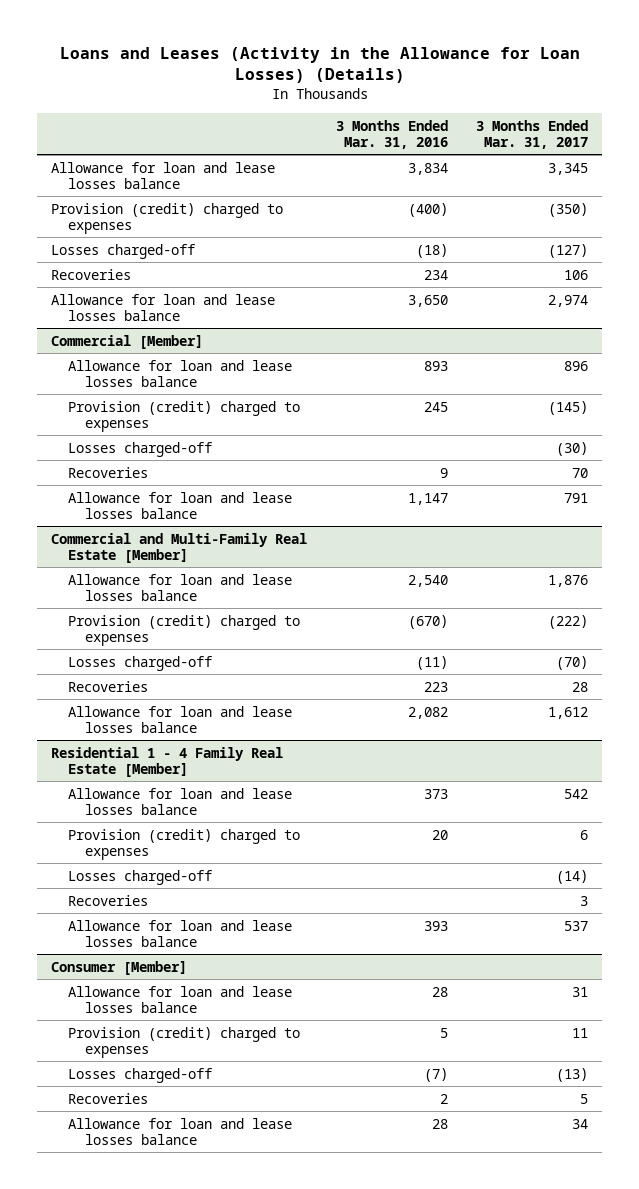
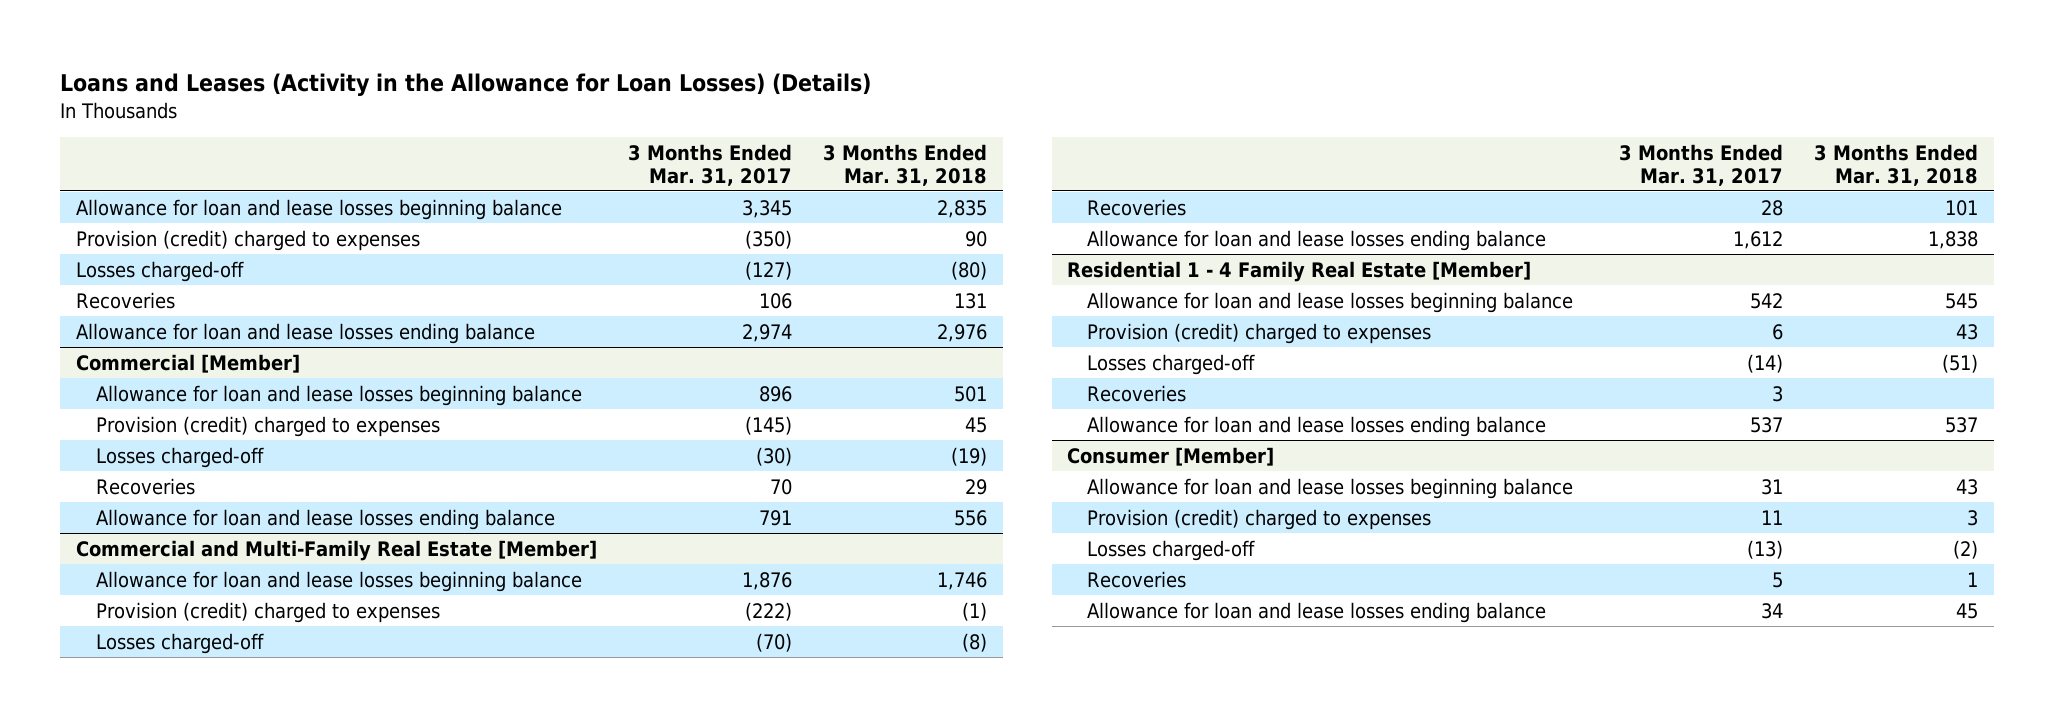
[335,119,448,149] 3 Months Ended Mar. 31, 2016 -> none
none -> [823,143,988,186] 3 Months Ended Mar. 31, 2018
[51,161,276,189] Allowance for loan and lease losses balance -> [75,198,562,220] Allowance for loan and lease losses beginning balance
[51,293,276,321] Allowance for loan and lease losses balance -> [75,322,535,344] Allowance for loan and lease losses ending balance
[67,359,292,387] Allowance for loan and lease losses balance -> [95,384,582,406] Allowance for loan and lease losses beginning balance
[67,491,292,519] Allowance for loan and lease losses balance -> [95,508,555,530] Allowance for loan and lease losses ending balance
[67,573,292,601] Allowance for loan and lease losses balance -> [95,570,582,592] Allowance for loan and lease losses beginning balance
[67,705,292,733] Allowance for loan and lease losses balance -> [1087,229,1547,251] Allowance for loan and lease losses ending balance
[67,787,292,815] Allowance for loan and lease losses balance -> [1087,291,1574,313] Allowance for loan and lease losses beginning balance
[67,919,292,947] Allowance for loan and lease losses balance -> [1087,415,1547,437] Allowance for loan and lease losses ending balance
[67,985,292,1013] Allowance for loan and lease losses balance -> [1087,477,1574,499] Allowance for loan and lease losses beginning balance
[67,1117,292,1145] Allowance for loan and lease losses balance -> [1087,601,1547,623] Allowance for loan and lease losses ending balance

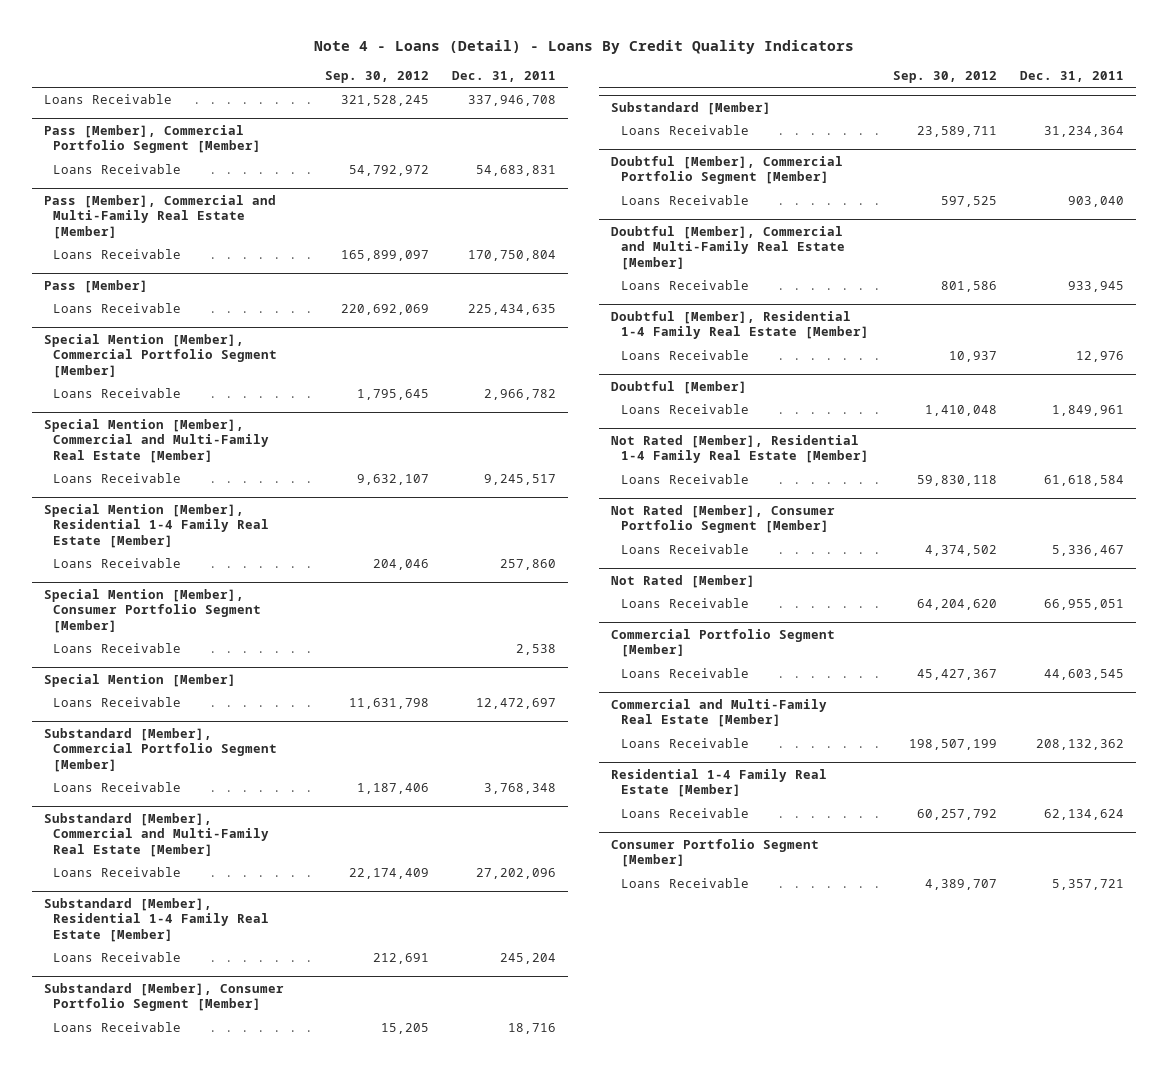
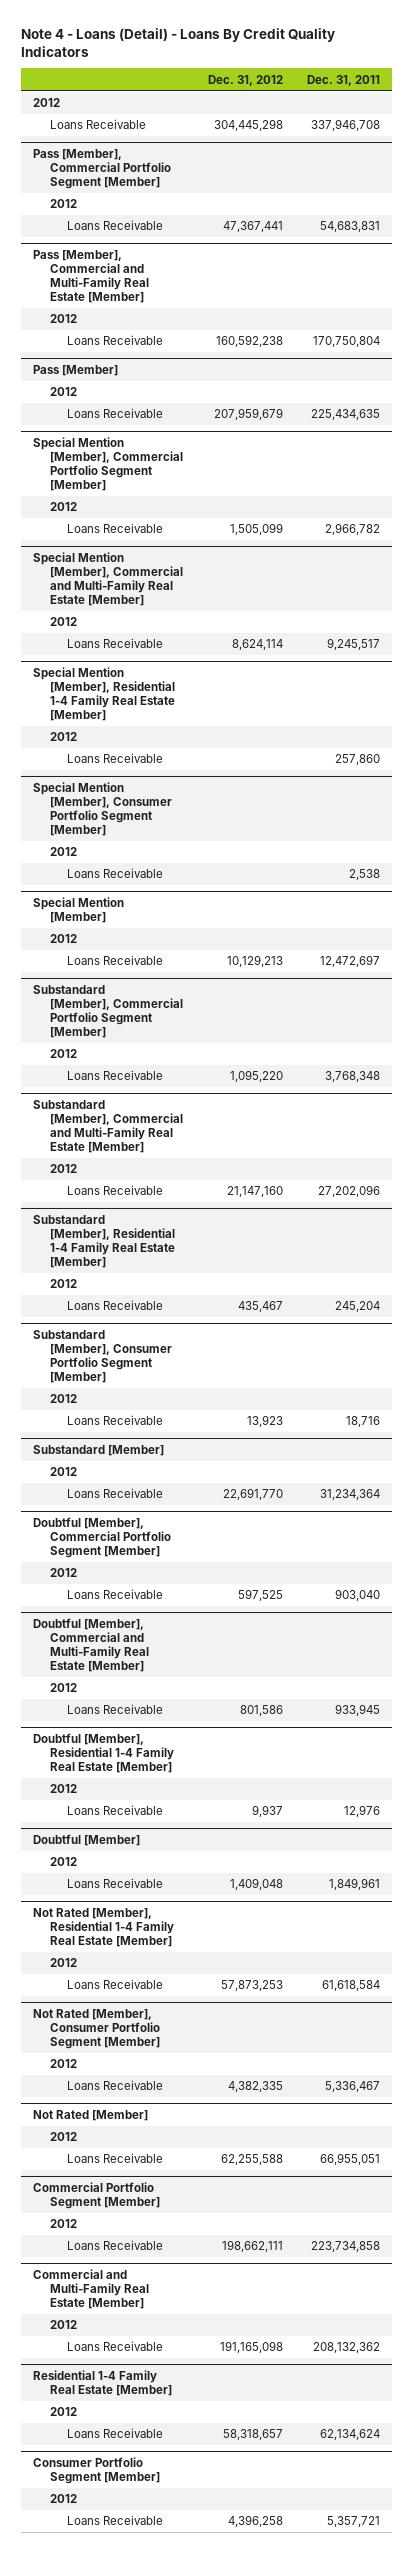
[324,71,429,84] Sep. 30, 2012 -> none
none -> [207,74,283,86] Dec. 31, 2012
none -> [33,98,61,108] 2012
none -> [50,199,78,209] 2012
none -> [50,314,78,324] 2012
none -> [50,387,78,397] 2012
none -> [50,502,78,512] 2012
none -> [50,617,78,627] 2012
none -> [50,732,78,742] 2012
none -> [50,847,78,857] 2012
none -> [50,934,78,944] 2012
none -> [50,1049,78,1059] 2012
none -> [50,1164,78,1174] 2012
none -> [50,1279,78,1289] 2012
none -> [50,1394,78,1404] 2012
none -> [50,1467,78,1477] 2012
none -> [50,1568,78,1578] 2012
none -> [50,1683,78,1693] 2012
none -> [50,1784,78,1794] 2012
none -> [50,1857,78,1867] 2012
none -> [50,1958,78,1968] 2012
none -> [50,2059,78,2069] 2012
none -> [50,2132,78,2142] 2012
none -> [50,2219,78,2229] 2012
[1044,669,1125,681] 44,603,545 -> [311,2241,381,2253] 223,734,858
none -> [50,2320,78,2330] 2012
none -> [50,2407,78,2417] 2012
none -> [50,2494,78,2504] 2012

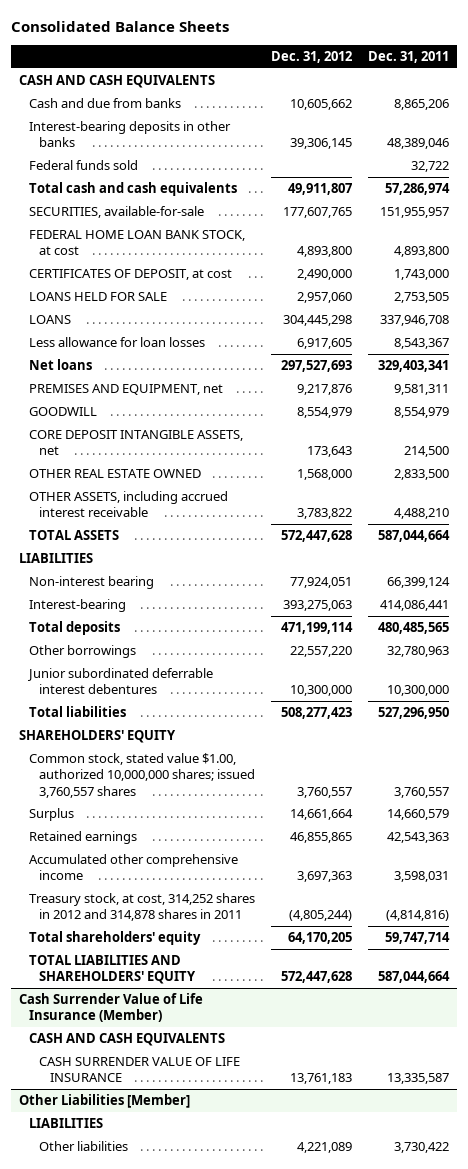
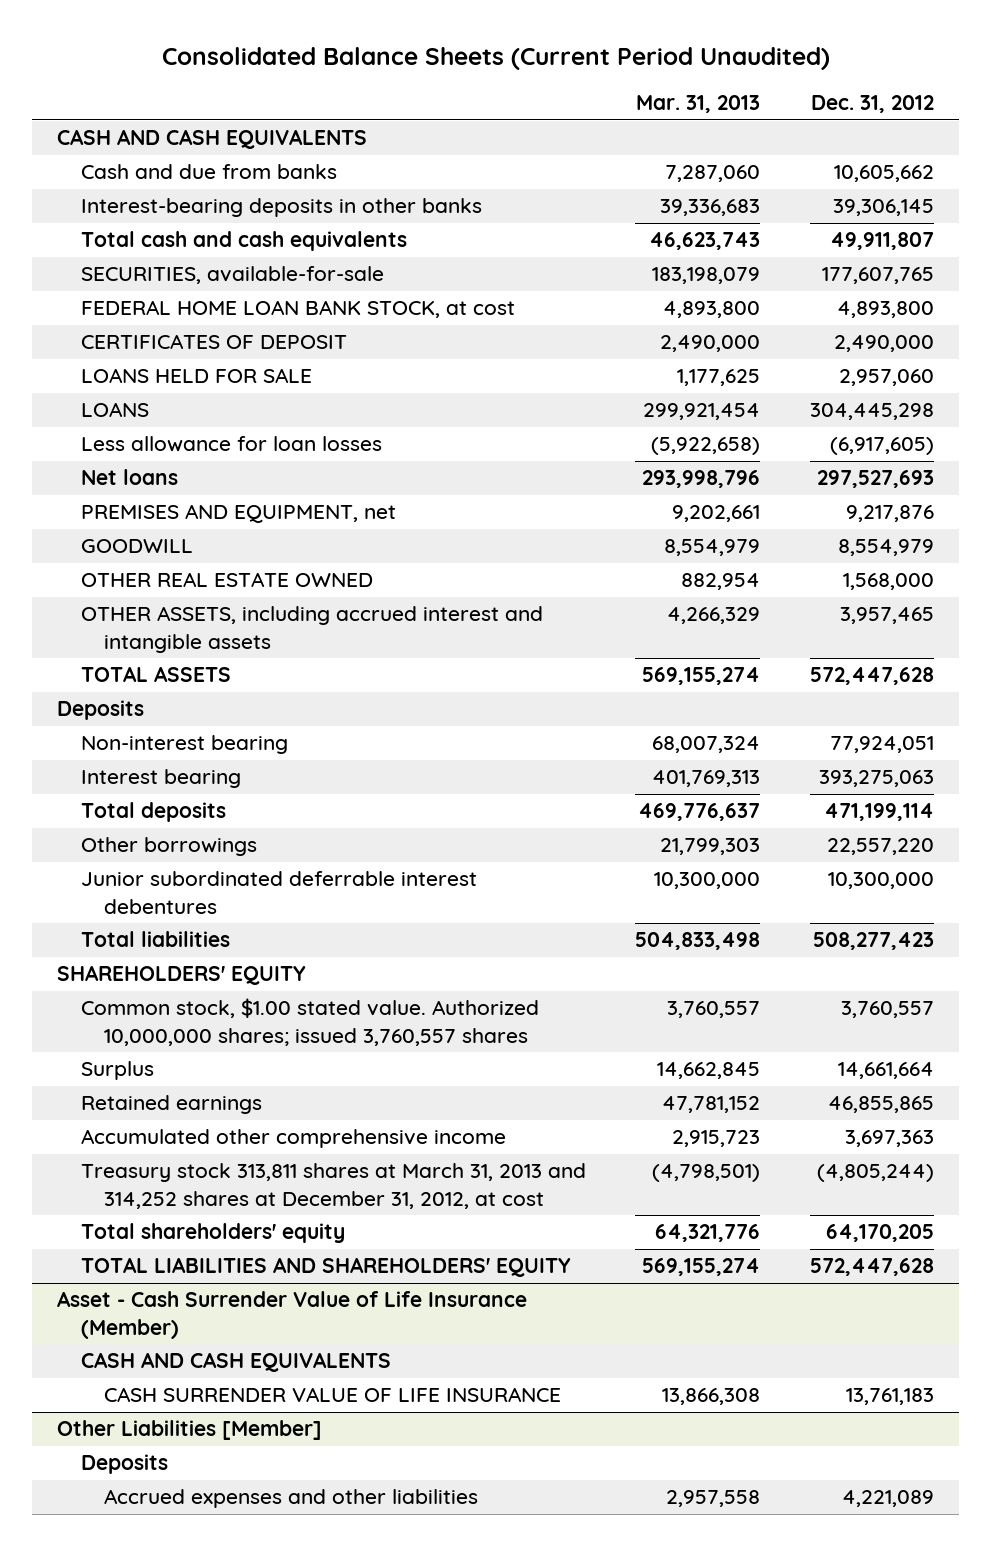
[11,20,230,32] Consolidated Balance Sheets -> [161,46,830,70] Consolidated Balance Sheets (Current Period Unaudited)
[368,50,450,63] Dec. 31, 2011 -> none
none -> [636,95,761,114] Mar. 31, 2013
[29,160,139,171] Federal funds sold -> none
[29,269,233,281] CERTIFICATES OF DEPOSIT, at cost -> [80,334,347,350] CERTIFICATES OF DEPOSIT
[297,338,353,350] 6,917,605 -> [830,437,935,456] (6,917,605)
[29,430,244,456] CORE DEPOSIT INTANGIBLE ASSETS, net -> none
[29,491,229,518] OTHER ASSETS, including accrued interest receivable -> [80,606,543,653] OTHER ASSETS, including accrued interest and intangible assets
[297,508,353,520] 3,783,822 -> [840,607,935,625] 3,957,465
[19,553,94,564] LIABILITIES -> none
none -> [56,700,144,721] Deposits
[29,599,127,613] Interest-bearing -> [80,769,241,789] Interest bearing
[29,753,256,798] Common stock, stated value $1.00, authorized 10,000,000 shares; issued 3,760,557 shares -> [80,998,539,1046] Common stock, $1.00 stated value. Authorized 10,000,000 shares; issued 3,760,557 shares
[29,893,256,922] Treasury stock, at cost, 314,252 shares in 2012 and 314,878 shares in 2011 -> [80,1163,586,1209] Treasury stock 313,811 shares at March 31, 2013 and 314,252 shares at December 31, 2012, at cost
[19,993,204,1023] Cash Surrender Value of Life Insurance (Member) -> [56,1291,527,1339] Asset - Cash Surrender Value of Life Insurance (Member)
[29,1118,104,1129] LIABILITIES -> none
none -> [80,1454,168,1475] Deposits
[39,1141,129,1152] Other liabilities -> [104,1489,479,1509] Accrued expenses and other liabilities

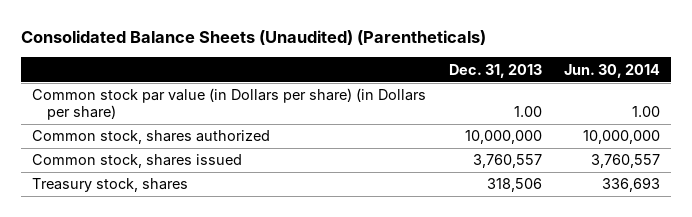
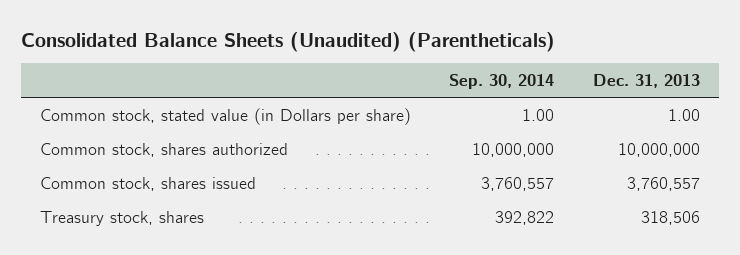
[564,63,661,78] Jun. 30, 2014 -> none
none -> [449,74,555,90] Sep. 30, 2014
[32,88,427,121] Common stock par value (in Dollars per share) (in Dollars per share) -> [39,107,411,125] Common stock, stated value (in Dollars per share)

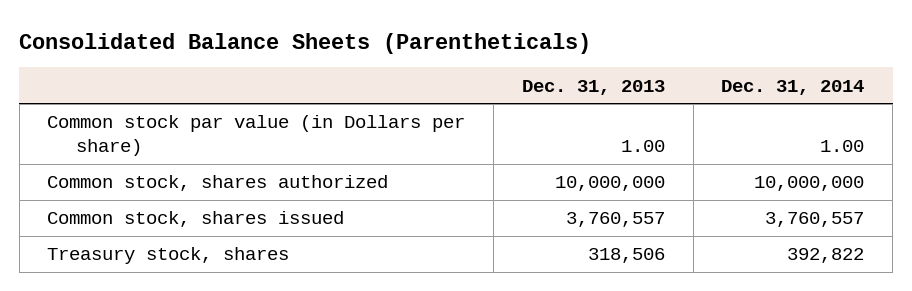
[20,31,555,52] Consolidated Balance Sheets (Unaudited) (Parentheticals) -> [19,32,592,54] Consolidated Balance Sheets (Parentheticals)
[449,74,555,90] Sep. 30, 2014 -> none
none -> [721,79,865,95] Dec. 31, 2014
[39,107,411,125] Common stock, stated value (in Dollars per share) -> [47,115,466,156] Common stock par value (in Dollars per share)

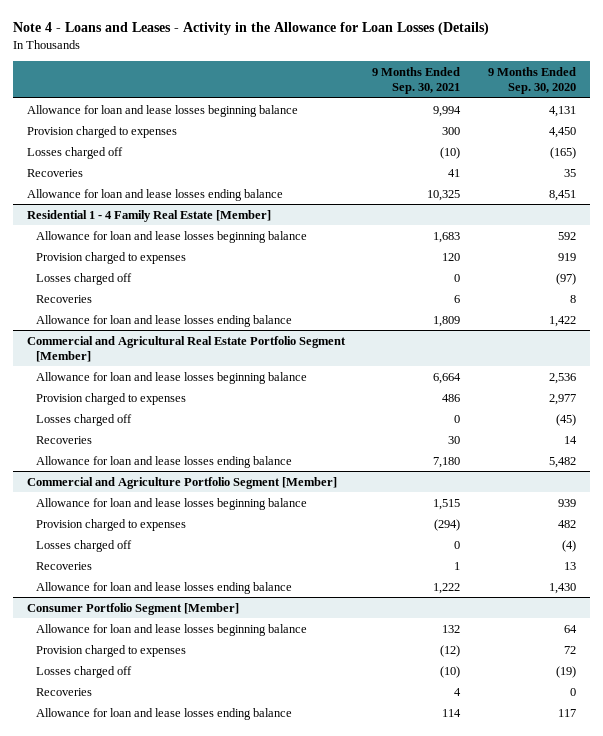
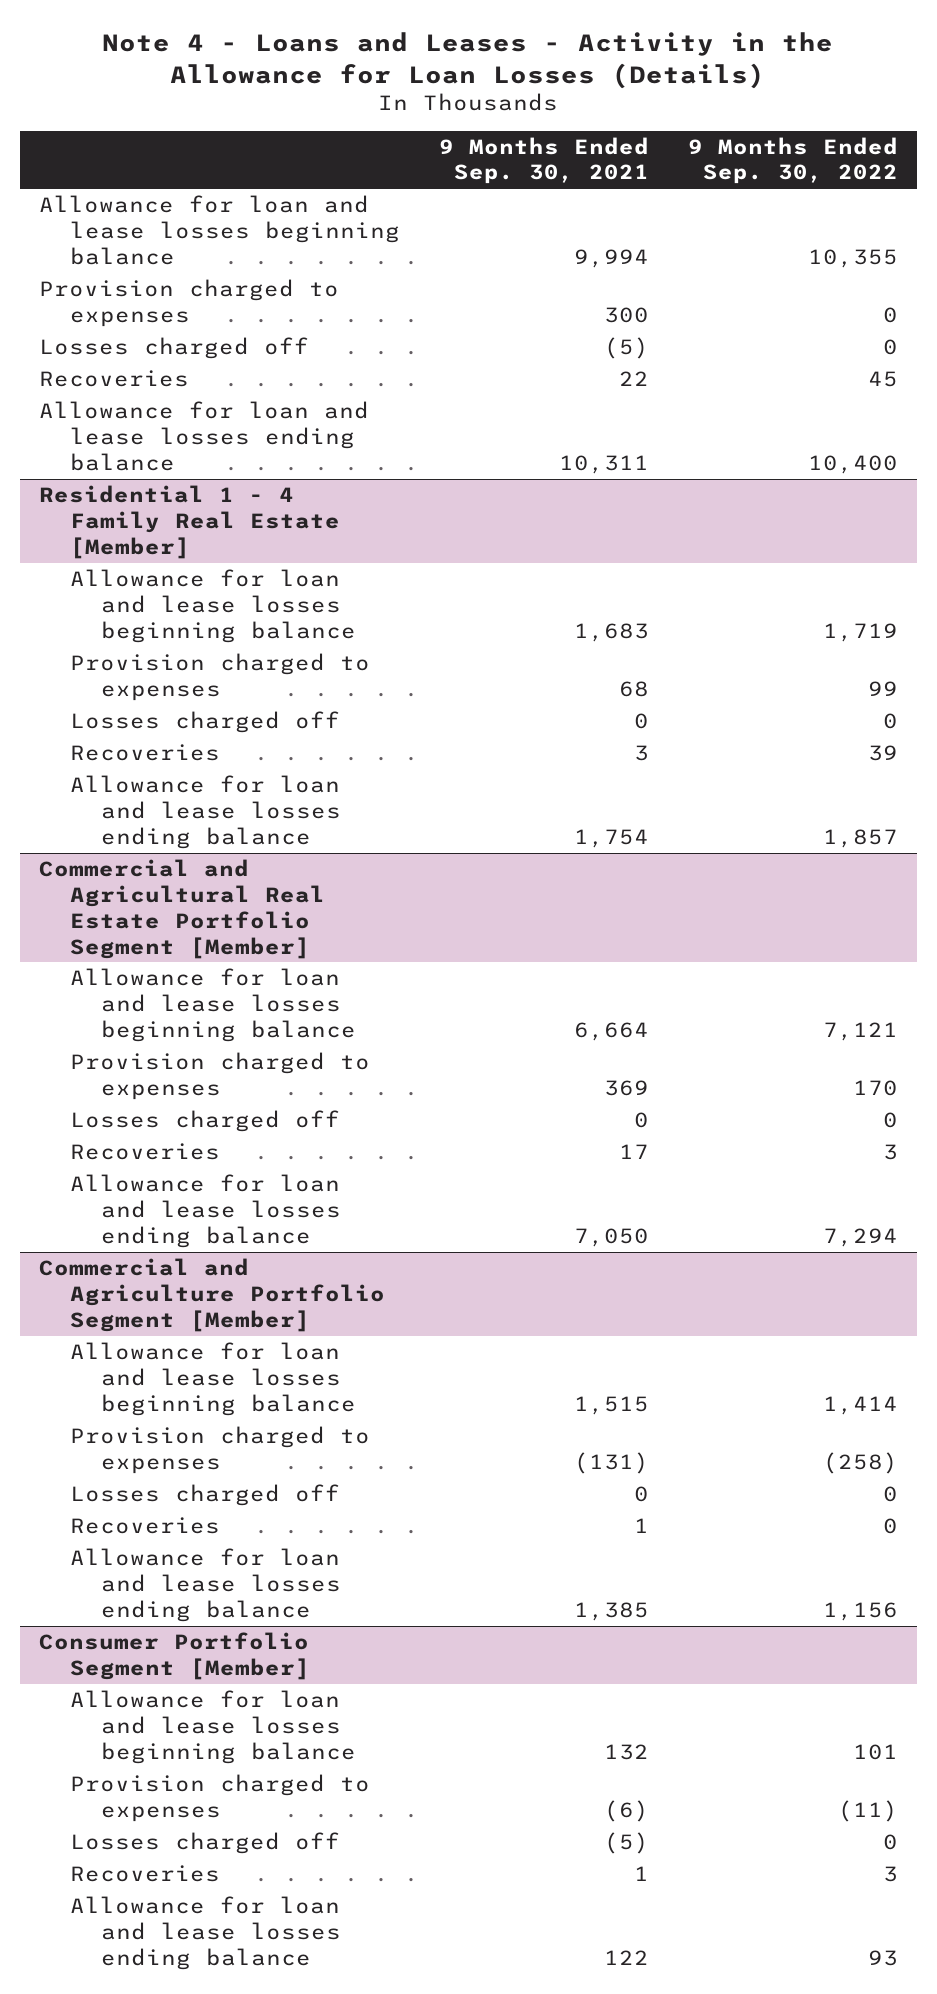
[488,66,577,94] 9 Months Ended Sep. 30, 2020 -> none
none -> [687,136,898,185] 9 Months Ended Sep. 30, 2022
[440,146,461,159] (10) -> [603,337,649,360] (5)
[448,168,461,177] 41 -> [618,371,649,387] 22
[427,189,461,201] 10,325 -> [558,454,649,474] 10,311
[442,252,461,261] 120 -> [618,680,649,697] 68
[454,294,461,303] 6 -> [633,745,649,762] 3
[433,315,461,327] 1,809 -> [573,828,649,848] 1,754
[442,393,461,402] 486 -> [603,1079,649,1096] 369
[448,435,461,444] 30 -> [618,1144,649,1160] 17
[433,456,461,468] 7,180 -> [573,1227,649,1247] 7,050
[434,518,461,531] (294) -> [573,1451,649,1474] (131)
[433,582,461,594] 1,222 -> [573,1601,649,1621] 1,385
[440,644,461,657] (12) -> [603,1799,649,1822] (6)
[440,665,461,678] (10) -> [603,1832,649,1855] (5)
[454,687,462,696] 4 -> [633,1866,649,1882] 1
[442,708,462,717] 114 -> [603,1949,649,1965] 122

